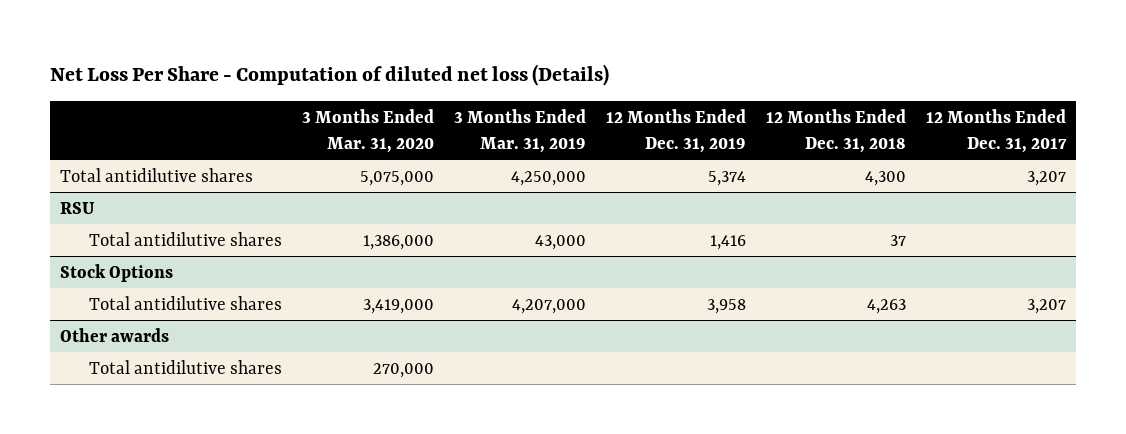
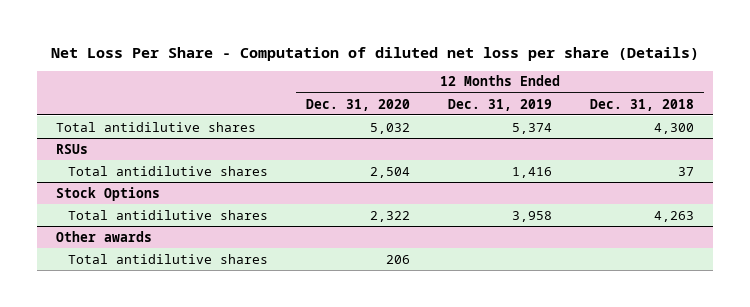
[50,64,610,87] Net Loss Per Share - Computation of diluted net loss (Details) -> [51,46,700,61] Net Loss Per Share - Computation of diluted net loss per share (Details)
[302,108,435,153] 3 Months Ended Mar. 31, 2020 -> none
[454,108,587,153] 3 Months Ended Mar. 31, 2019 -> none
[926,108,1068,153] 12 Months Ended Dec. 31, 2017 -> none
none -> [305,98,410,111] Dec. 31, 2020
[60,201,96,214] RSU -> [56,143,89,154] RSUs

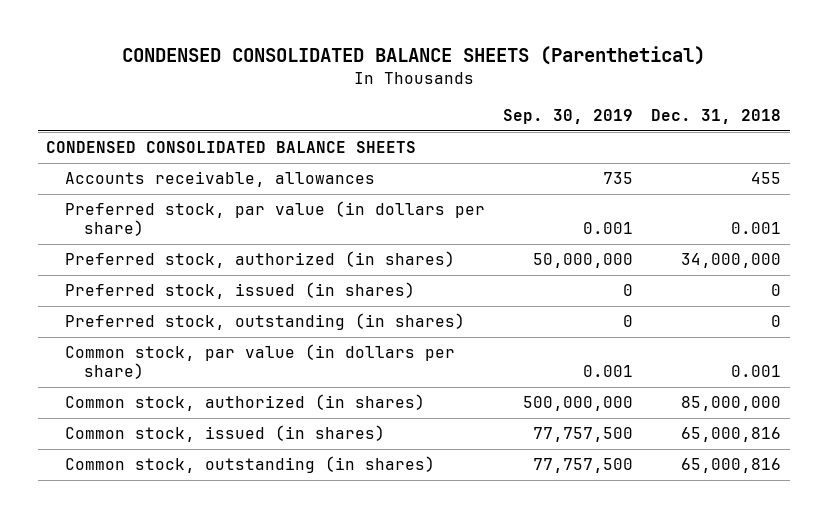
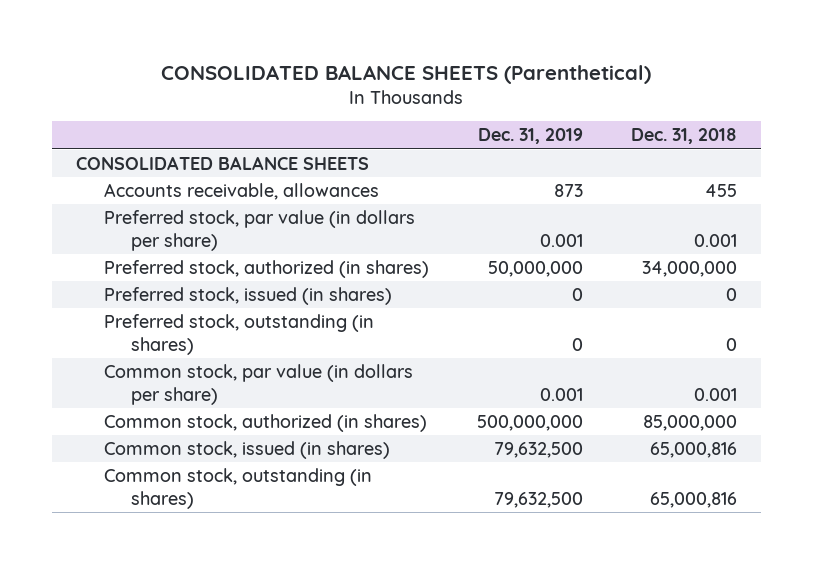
[121,46,705,66] CONDENSED CONSOLIDATED BALANCE SHEETS (Parenthetical) -> [161,64,652,84] CONSOLIDATED BALANCE SHEETS (Parenthetical)
[502,109,633,125] Sep. 30, 2019 -> none
none -> [477,128,583,145] Dec. 31, 2019
[46,141,417,154] CONDENSED CONSOLIDATED BALANCE SHEETS -> [76,155,370,170] CONSOLIDATED BALANCE SHEETS

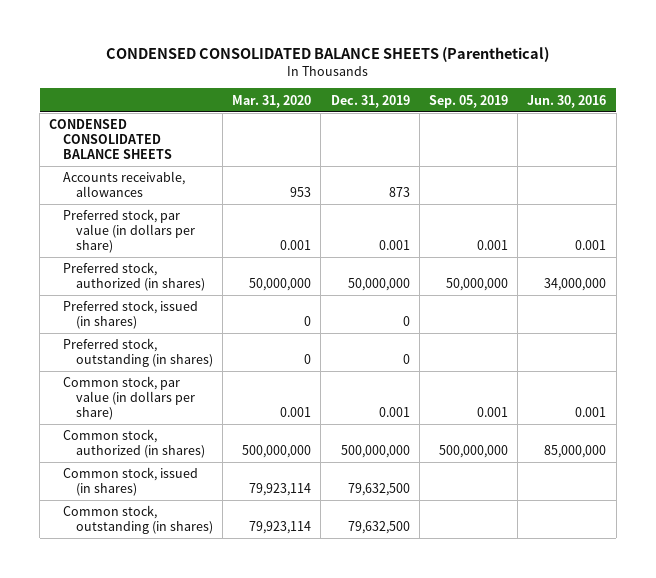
[161,64,652,84] CONSOLIDATED BALANCE SHEETS (Parenthetical) -> [105,46,549,62] CONDENSED CONSOLIDATED BALANCE SHEETS (Parenthetical)
[630,128,737,145] Dec. 31, 2018 -> none
none -> [232,94,312,108] Mar. 31, 2020
none -> [428,94,508,108] Sep. 05, 2019
none -> [527,94,607,108] Jun. 30, 2016
[76,155,370,170] CONSOLIDATED BALANCE SHEETS -> [49,119,172,159] CONDENSED CONSOLIDATED BALANCE SHEETS

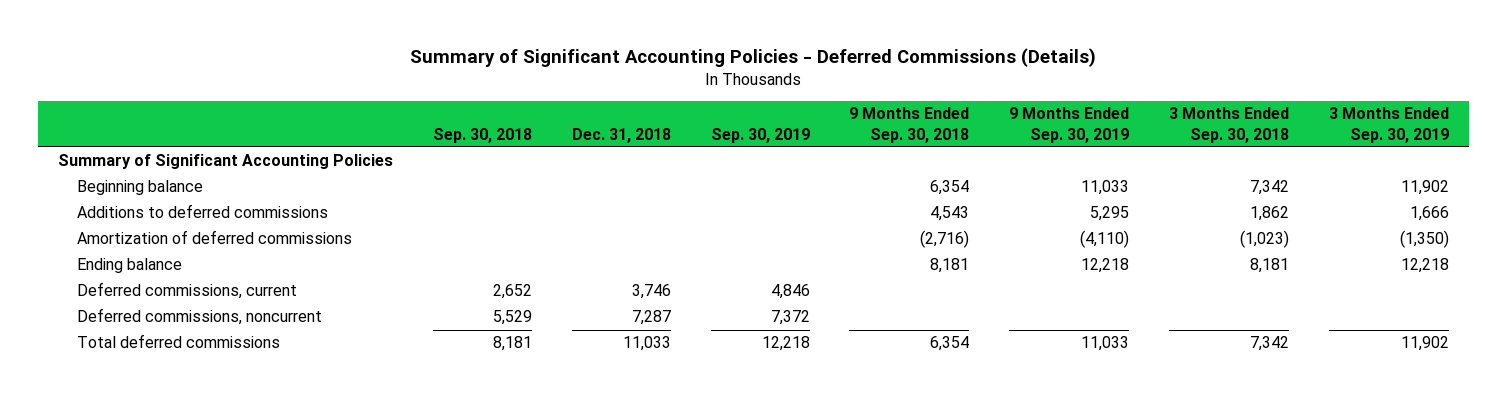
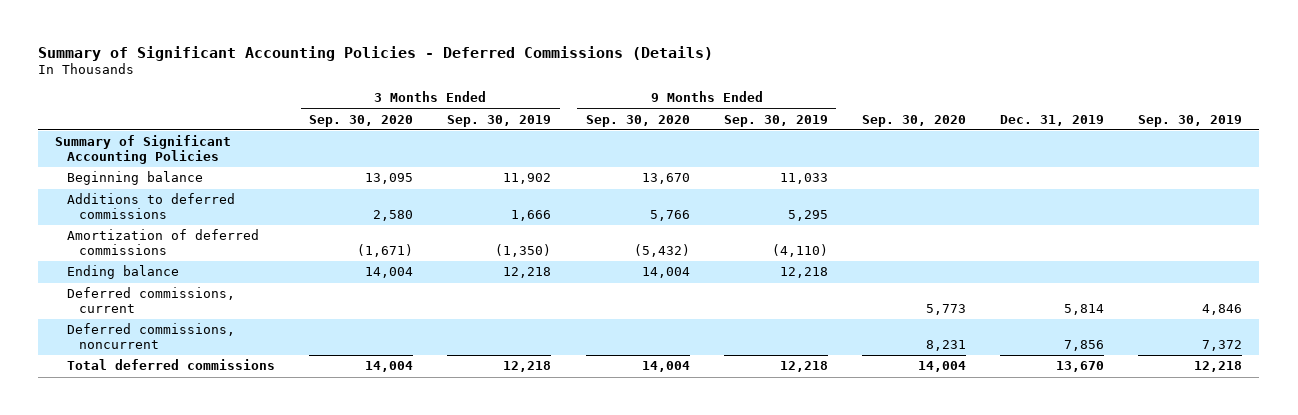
[432,127,532,143] Sep. 30, 2018 -> none
[571,127,671,143] Dec. 31, 2018 -> none
[849,106,970,143] 9 Months Ended Sep. 30, 2018 -> none
[1169,106,1290,143] 3 Months Ended Sep. 30, 2018 -> none
none -> [309,114,414,127] Sep. 30, 2020
none -> [585,114,690,127] Sep. 30, 2020
none -> [861,114,966,127] Sep. 30, 2020
none -> [1000,114,1105,126] Dec. 31, 2019
[1081,336,1130,352] 11,033 -> [779,361,828,373] 12,218
[1401,336,1450,352] 11,902 -> [503,361,552,373] 12,218

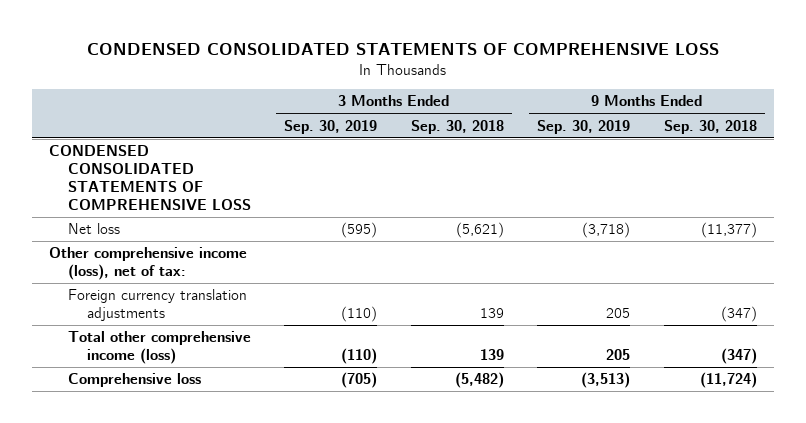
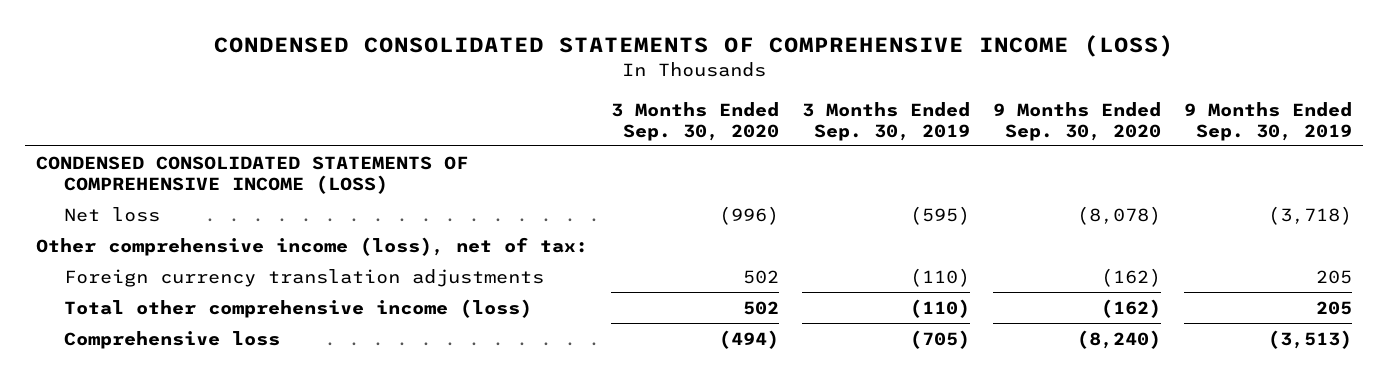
[86,42,719,55] CONDENSED CONSOLIDATED STATEMENTS OF COMPREHENSIVE LOSS -> [213,35,1174,58] CONDENSED CONSOLIDATED STATEMENTS OF COMPREHENSIVE INCOME (LOSS)
[410,119,504,134] Sep. 30, 2018 -> none
[663,119,757,134] Sep. 30, 2018 -> none
none -> [611,101,780,141] 3 Months Ended Sep. 30, 2020
none -> [992,101,1161,141] 9 Months Ended Sep. 30, 2020
[48,145,251,211] CONDENSED CONSOLIDATED STATEMENTS OF COMPREHENSIVE LOSS -> [36,155,469,194] CONDENSED CONSOLIDATED STATEMENTS OF COMPREHENSIVE INCOME (LOSS)

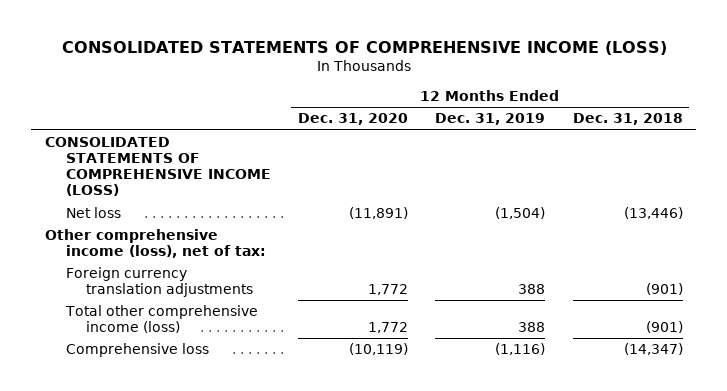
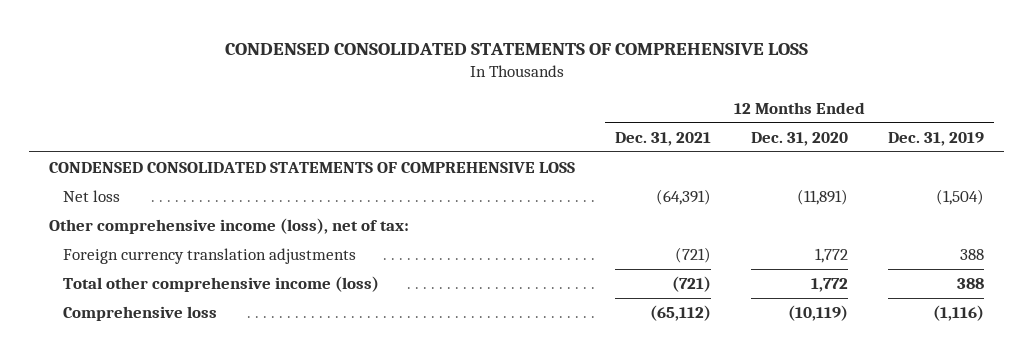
[61,40,667,55] CONSOLIDATED STATEMENTS OF COMPREHENSIVE INCOME (LOSS) -> [224,42,808,55] CONDENSED CONSOLIDATED STATEMENTS OF COMPREHENSIVE LOSS
[572,113,683,126] Dec. 31, 2018 -> none
none -> [615,131,712,146] Dec. 31, 2021
[44,137,271,197] CONSOLIDATED STATEMENTS OF COMPREHENSIVE INCOME (LOSS) -> [49,162,576,174] CONDENSED CONSOLIDATED STATEMENTS OF COMPREHENSIVE LOSS

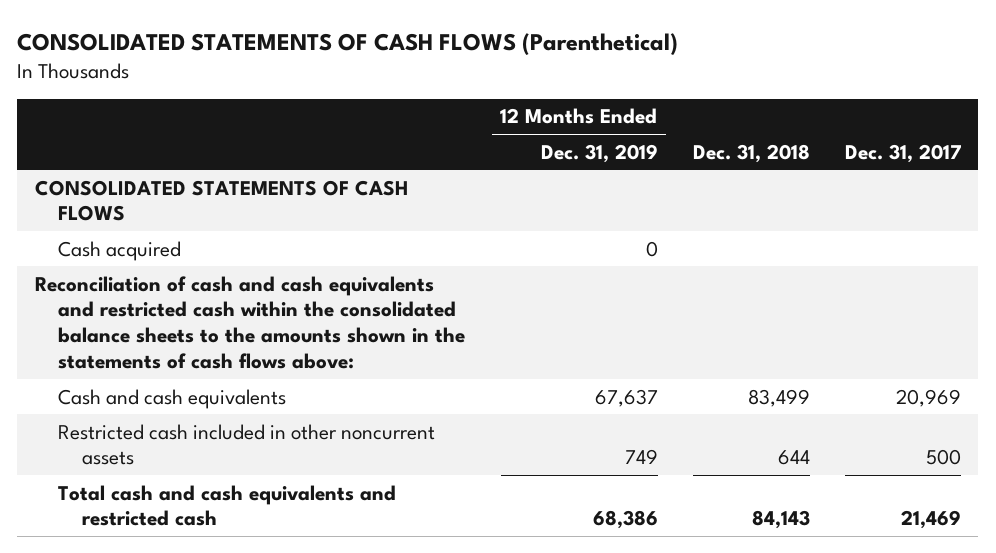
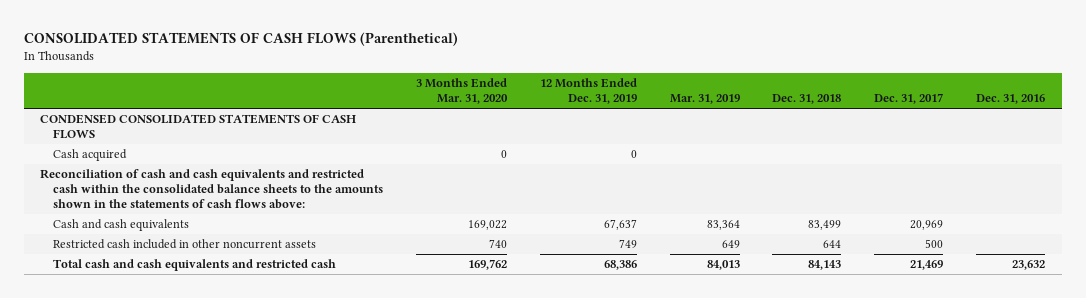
none -> [415,77,508,104] 3 Months Ended Mar. 31, 2020
none -> [669,93,740,104] Mar. 31, 2019
none -> [976,93,1046,104] Dec. 31, 2016
[34,179,408,222] CONSOLIDATED STATEMENTS OF CASH FLOWS -> [40,114,357,140] CONDENSED CONSOLIDATED STATEMENTS OF CASH FLOWS

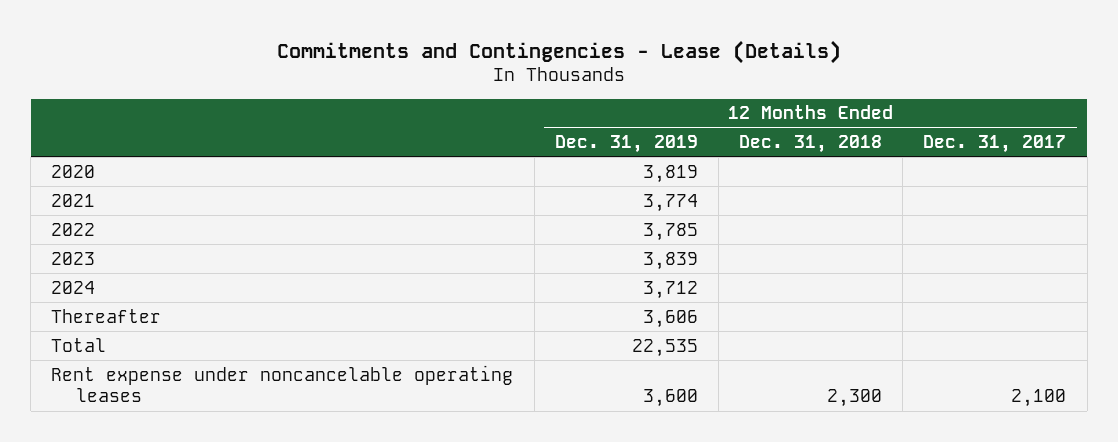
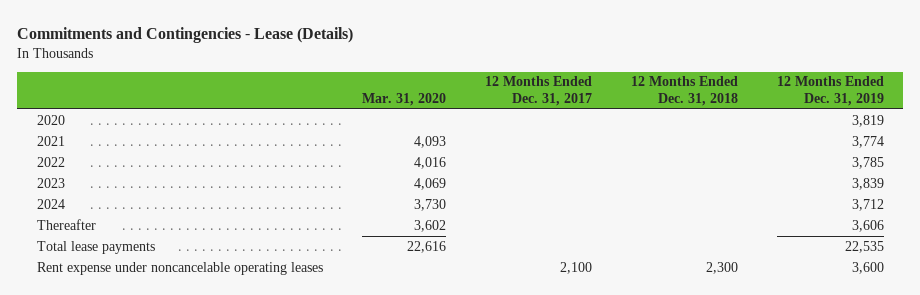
none -> [361,93,446,107] Mar. 31, 2020
[51,337,107,352] Total -> [36,240,155,254] Total lease payments

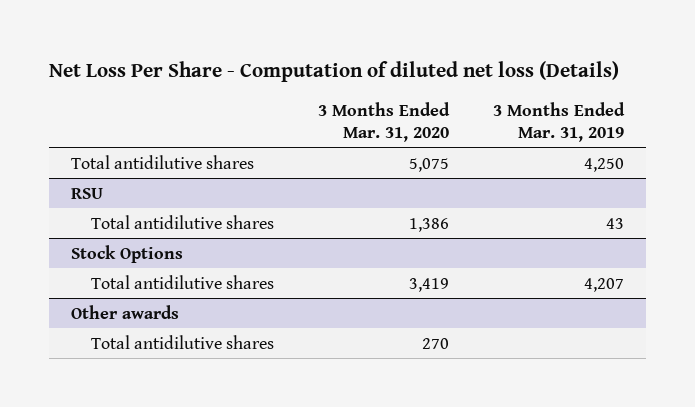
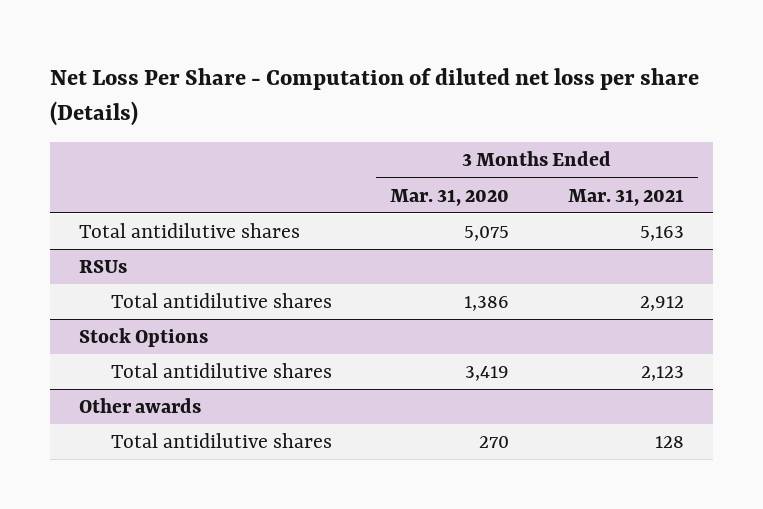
[48,60,619,82] Net Loss Per Share - Computation of diluted net loss (Details) -> [49,67,699,126] Net Loss Per Share - Computation of diluted net loss per share (Details)
[493,101,626,142] 3 Months Ended Mar. 31, 2019 -> none
none -> [567,188,684,206] Mar. 31, 2021
[70,187,103,199] RSU -> [79,260,128,274] RSUs

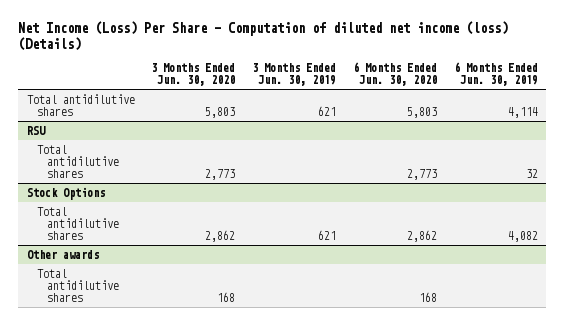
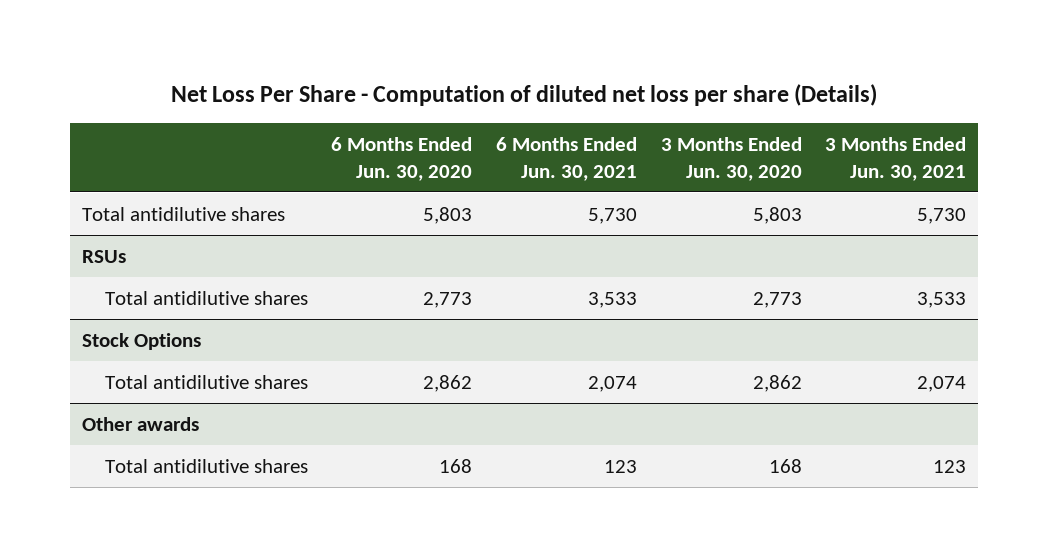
[18,21,509,51] Net Income (Loss) Per Share - Computation of diluted net income (loss) (Details) -> [170,84,877,107] Net Loss Per Share - Computation of diluted net loss per share (Details)
[252,63,337,87] 3 Months Ended Jun. 30, 2019 -> none
[453,62,538,87] 6 Months Ended Jun. 30, 2019 -> none
none -> [495,136,637,181] 6 Months Ended Jun. 30, 2021
none -> [825,136,967,181] 3 Months Ended Jun. 30, 2021
[26,125,46,135] RSU -> [81,249,126,263] RSUs

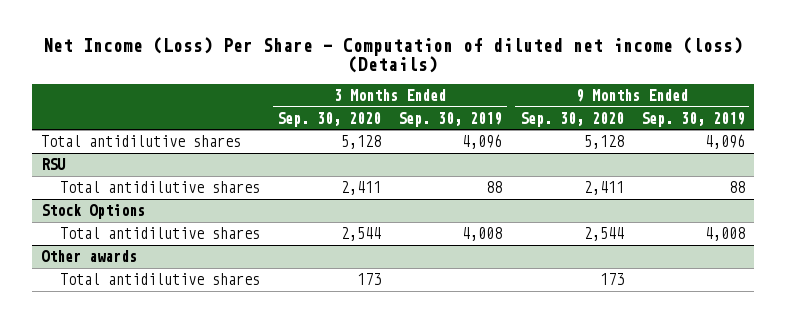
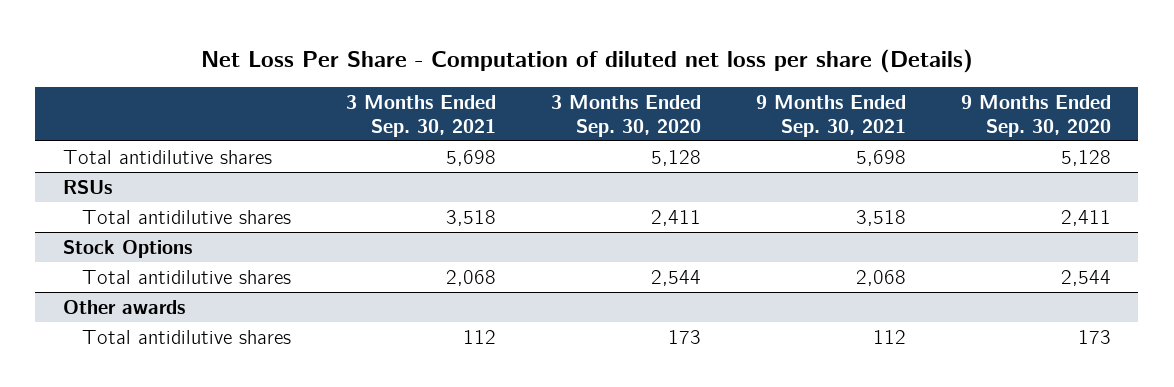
[42,36,743,74] Net Income (Loss) Per Share - Computation of diluted net income (loss) (Details) -> [200,48,973,73] Net Loss Per Share - Computation of diluted net loss per share (Details)
[398,111,503,127] Sep. 30, 2019 -> none
[641,111,746,127] Sep. 30, 2019 -> none
none -> [346,94,497,138] 3 Months Ended Sep. 30, 2021
none -> [755,94,906,138] 9 Months Ended Sep. 30, 2021
[40,158,66,171] RSU -> [62,179,112,194] RSUs

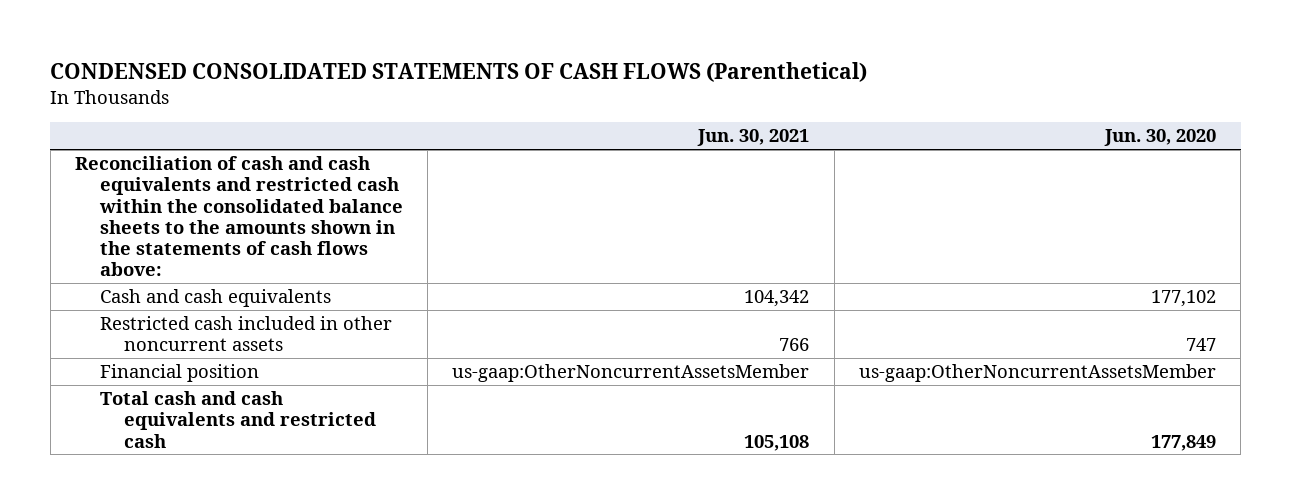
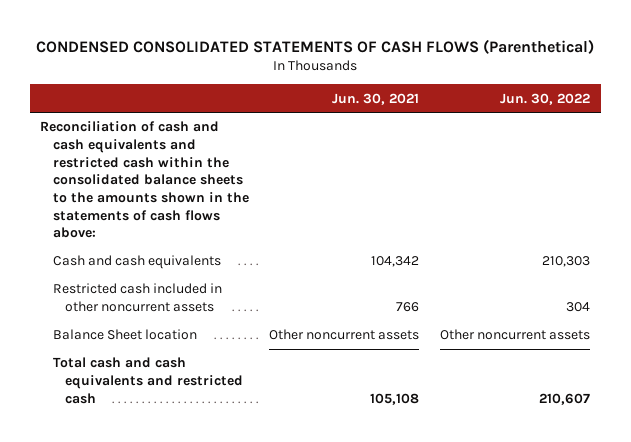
[1103,129,1216,147] Jun. 30, 2020 -> none
none -> [500,92,591,105] Jun. 30, 2022
[99,364,259,383] Financial position -> none
none -> [52,329,197,341] Balance Sheet location

